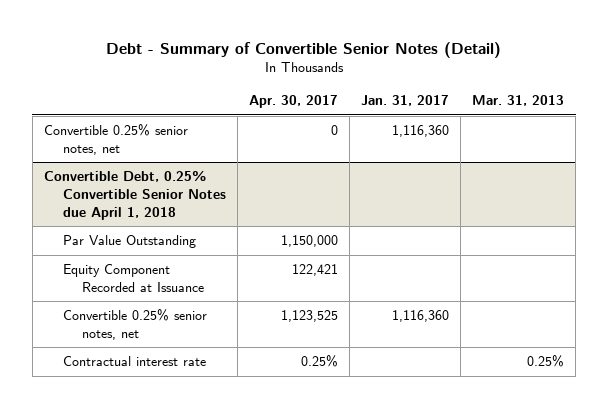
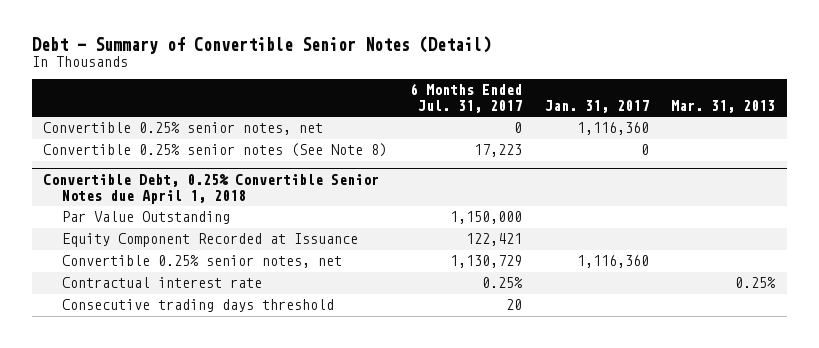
[249,95,339,109] Apr. 30, 2017 -> none
none -> [409,83,522,113] 6 Months Ended Jul. 31, 2017
none -> [43,143,388,158] Convertible 0.25% senior notes (See Note 8)
none -> [62,299,335,313] Consecutive trading days threshold

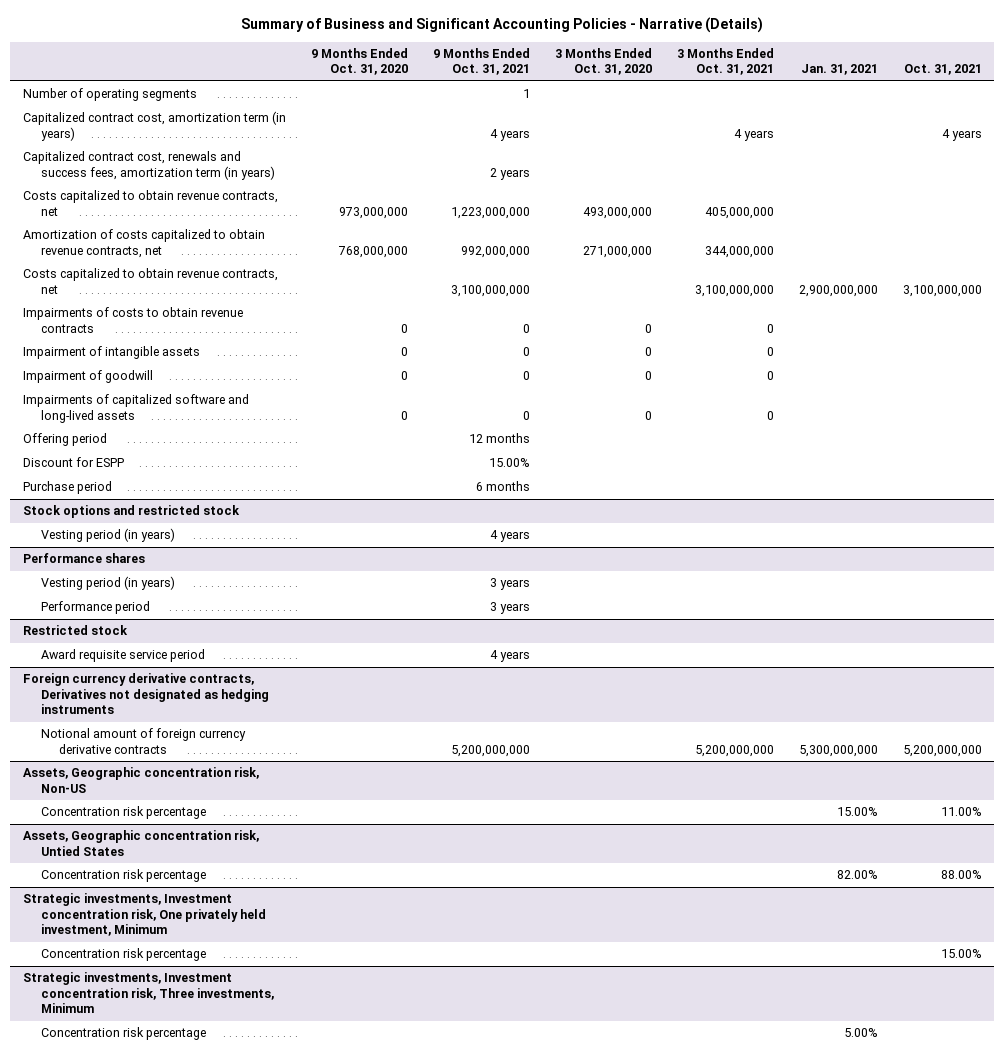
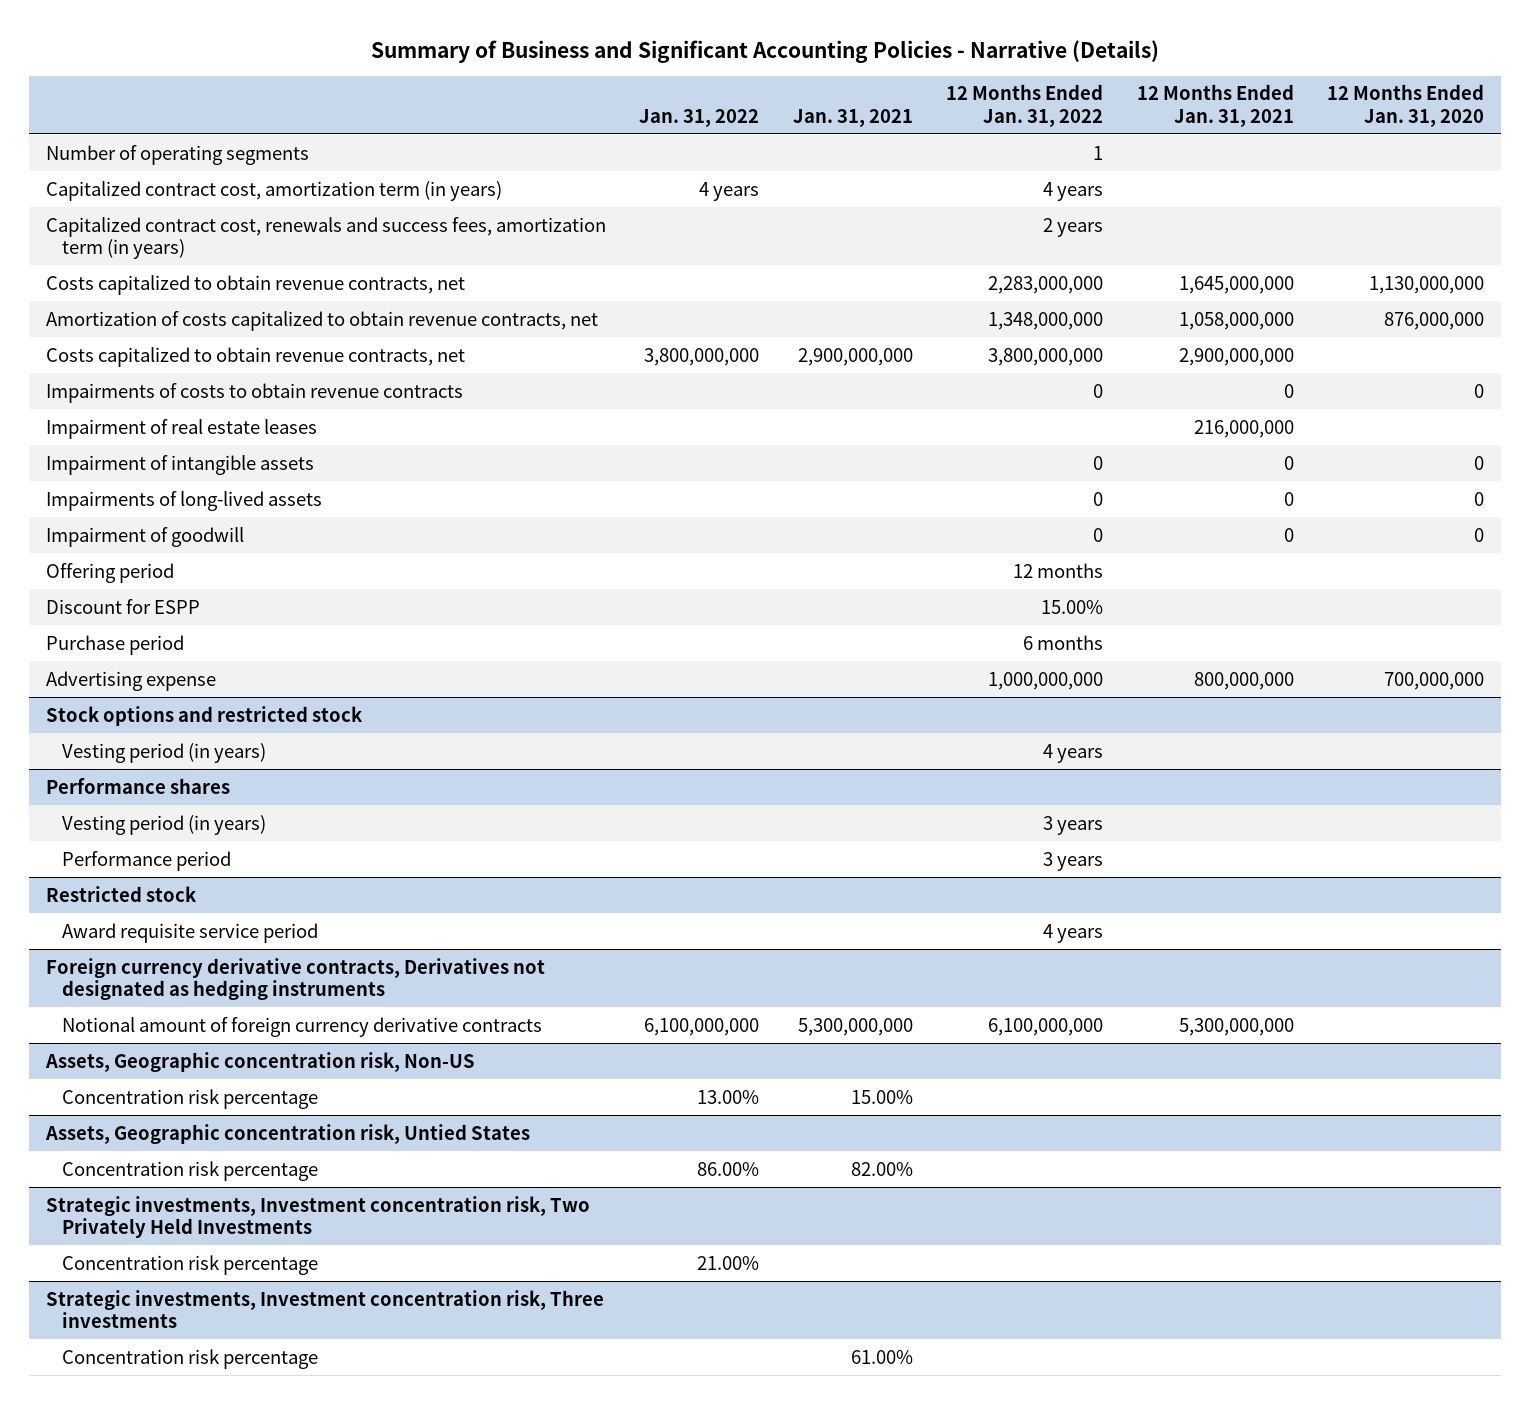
[310,47,408,76] 9 Months Ended Oct. 31, 2020 -> none
[432,47,530,76] 9 Months Ended Oct. 31, 2021 -> none
[554,47,652,76] 3 Months Ended Oct. 31, 2020 -> none
[676,47,774,76] 3 Months Ended Oct. 31, 2021 -> none
[903,64,982,76] Oct. 31, 2021 -> none
none -> [639,108,760,127] Jan. 31, 2022
none -> [946,84,1104,127] 12 Months Ended Jan. 31, 2022
none -> [1136,84,1294,127] 12 Months Ended Jan. 31, 2021
none -> [1327,84,1485,127] 12 Months Ended Jan. 31, 2020
none -> [45,418,317,439] Impairment of real estate leases
none -> [45,490,322,511] Impairments of long-lived assets
[22,394,249,423] Impairments of capitalized software and long-lived assets -> none
none -> [45,670,216,691] Advertising expense
[22,893,266,937] Strategic investments, Investment concentration risk, One privately held investment, Minimum -> [45,1195,590,1238] Strategic investments, Investment concentration risk, Two Privately Held Investments
[22,972,274,1014] Strategic investments, Investment concentration risk, Three investments, Minimum -> [45,1289,604,1328] Strategic investments, Investment concentration risk, Three investments
[843,1028,878,1038] 5.00% -> [850,1349,913,1364] 61.00%

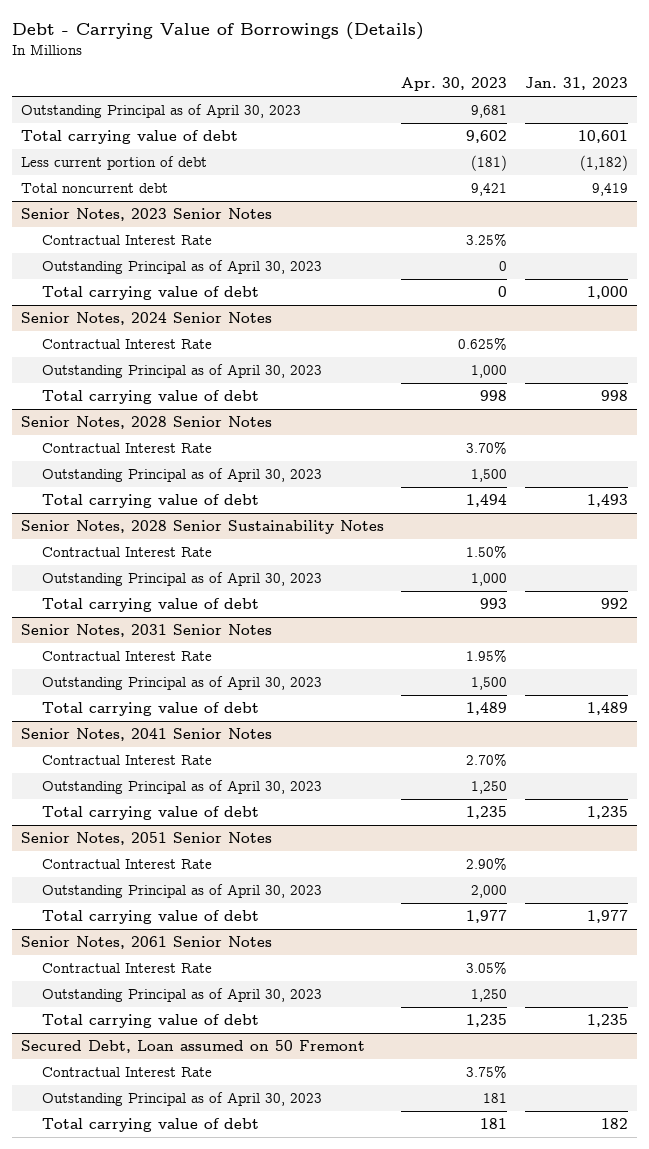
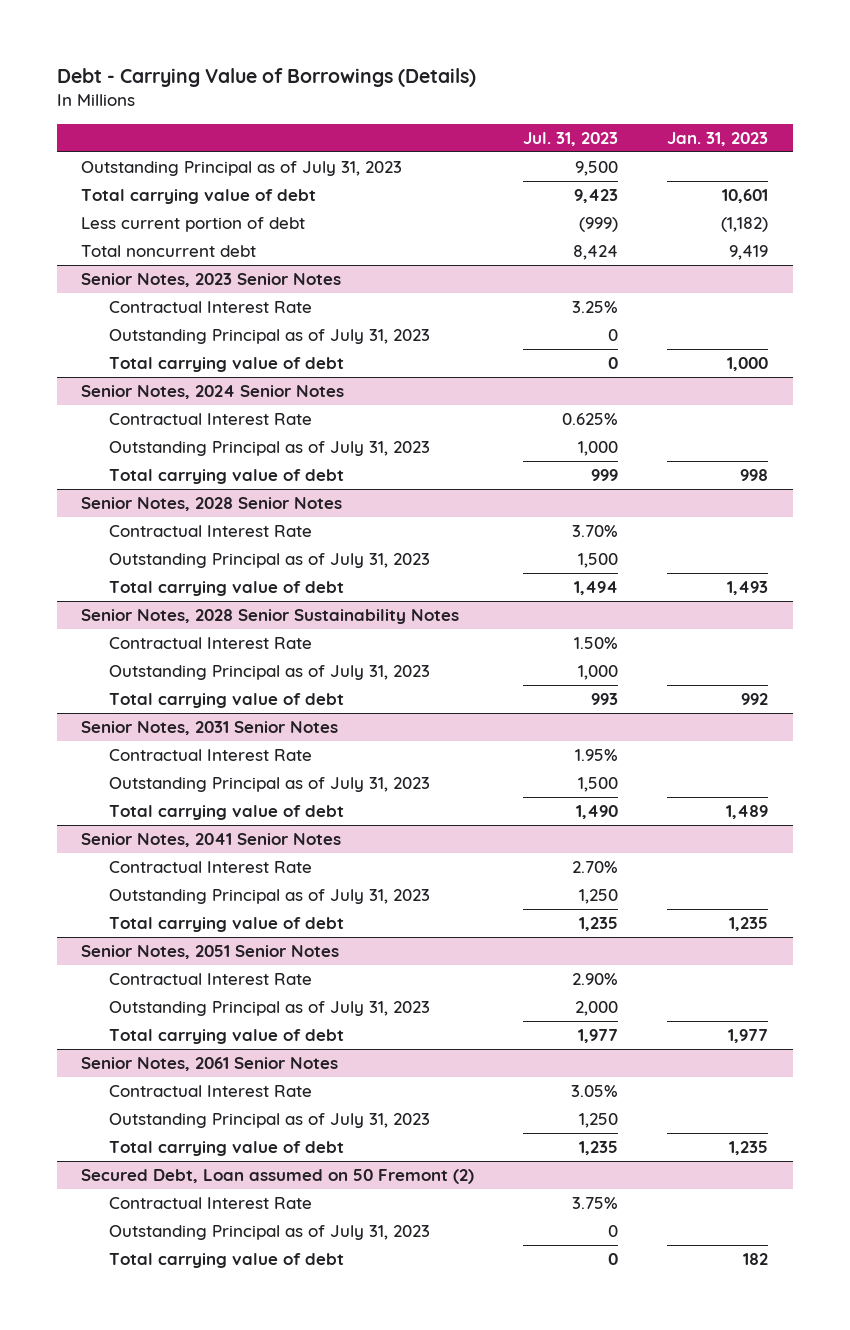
[401,77,508,92] Apr. 30, 2023 -> none
none -> [523,131,619,146] Jul. 31, 2023
[21,104,302,119] Outstanding Principal as of April 30, 2023 -> [81,161,403,177] Outstanding Principal as of July 31, 2023
[41,260,322,275] Outstanding Principal as of April 30, 2023 -> [108,329,430,345] Outstanding Principal as of July 31, 2023
[41,364,322,379] Outstanding Principal as of April 30, 2023 -> [108,441,430,457] Outstanding Principal as of July 31, 2023
[41,468,322,483] Outstanding Principal as of April 30, 2023 -> [108,553,430,569] Outstanding Principal as of July 31, 2023
[41,572,322,587] Outstanding Principal as of April 30, 2023 -> [108,665,430,681] Outstanding Principal as of July 31, 2023
[41,676,322,691] Outstanding Principal as of April 30, 2023 -> [108,777,430,793] Outstanding Principal as of July 31, 2023
[41,780,322,795] Outstanding Principal as of April 30, 2023 -> [108,889,430,905] Outstanding Principal as of July 31, 2023
[41,884,322,899] Outstanding Principal as of April 30, 2023 -> [108,1001,430,1017] Outstanding Principal as of July 31, 2023
[41,988,322,1003] Outstanding Principal as of April 30, 2023 -> [108,1113,430,1129] Outstanding Principal as of July 31, 2023
[21,1040,366,1054] Secured Debt, Loan assumed on 50 Fremont -> [81,1169,475,1185] Secured Debt, Loan assumed on 50 Fremont (2)
[41,1092,322,1107] Outstanding Principal as of April 30, 2023 -> [108,1225,430,1241] Outstanding Principal as of July 31, 2023

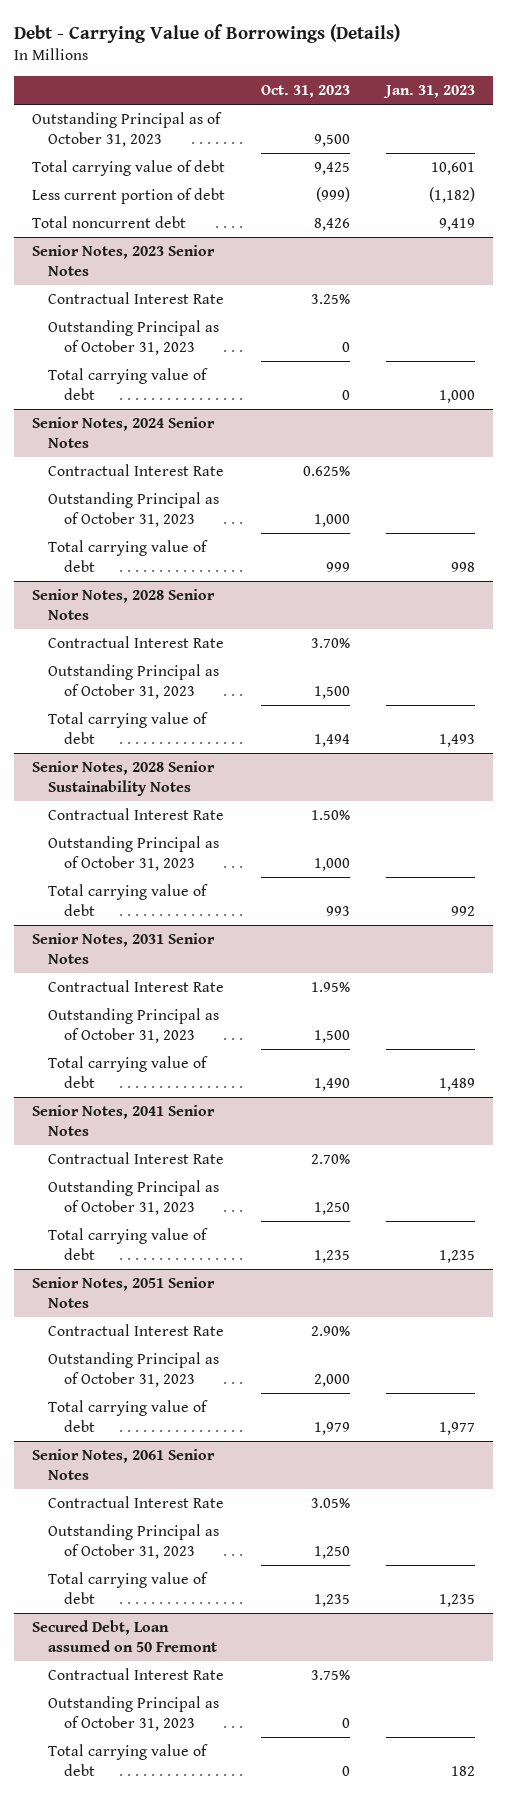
[523,131,619,146] Jul. 31, 2023 -> none
none -> [260,85,350,99] Oct. 31, 2023
[81,161,403,177] Outstanding Principal as of July 31, 2023 -> [31,111,222,147] Outstanding Principal as of October 31, 2023
[108,329,430,345] Outstanding Principal as of July 31, 2023 -> [47,319,219,355] Outstanding Principal as of October 31, 2023
[108,441,430,457] Outstanding Principal as of July 31, 2023 -> [47,491,219,527] Outstanding Principal as of October 31, 2023
[108,553,430,569] Outstanding Principal as of July 31, 2023 -> [47,663,219,699] Outstanding Principal as of October 31, 2023
[108,665,430,681] Outstanding Principal as of July 31, 2023 -> [47,835,219,871] Outstanding Principal as of October 31, 2023
[108,777,430,793] Outstanding Principal as of July 31, 2023 -> [47,1007,219,1043] Outstanding Principal as of October 31, 2023
[108,889,430,905] Outstanding Principal as of July 31, 2023 -> [47,1179,219,1215] Outstanding Principal as of October 31, 2023
[108,1001,430,1017] Outstanding Principal as of July 31, 2023 -> [47,1351,219,1387] Outstanding Principal as of October 31, 2023
[108,1113,430,1129] Outstanding Principal as of July 31, 2023 -> [47,1523,219,1559] Outstanding Principal as of October 31, 2023
[81,1169,475,1185] Secured Debt, Loan assumed on 50 Fremont (2) -> [31,1619,217,1652] Secured Debt, Loan assumed on 50 Fremont
[108,1225,430,1241] Outstanding Principal as of July 31, 2023 -> [47,1695,219,1731] Outstanding Principal as of October 31, 2023

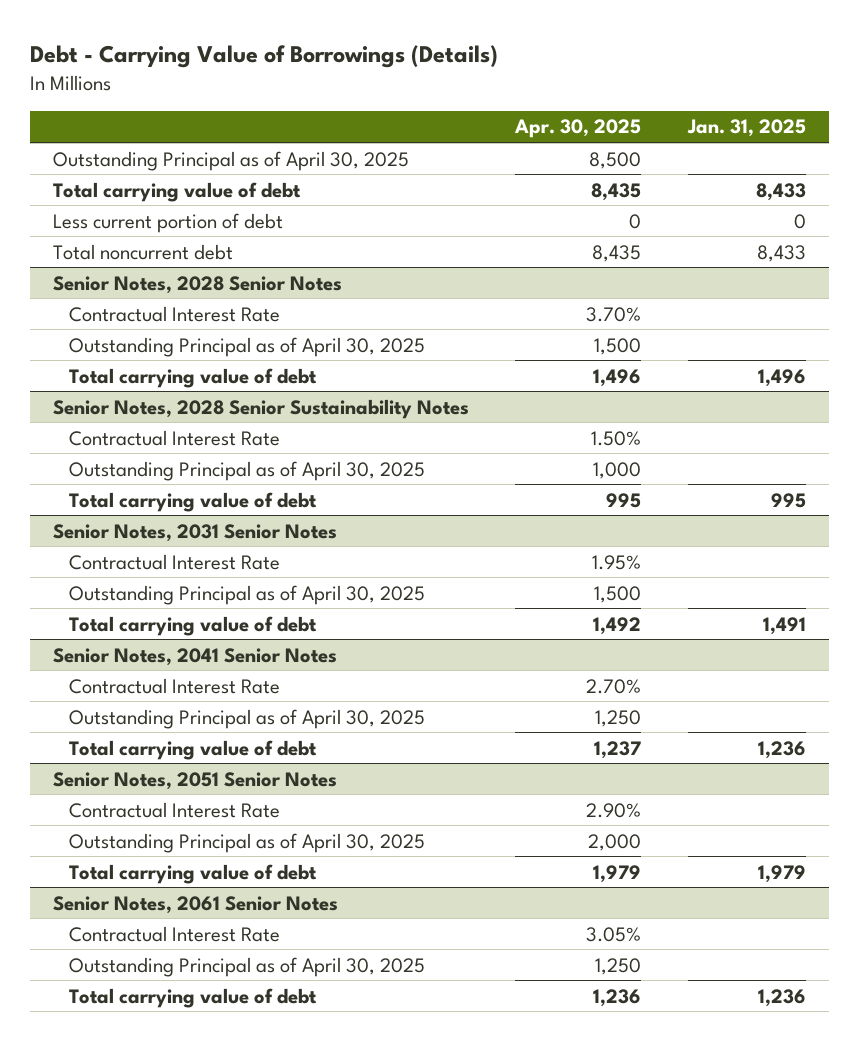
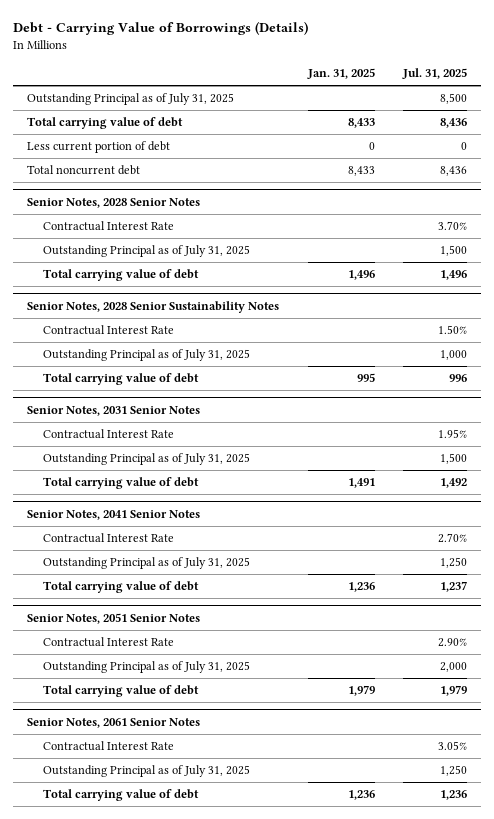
[514,119,642,139] Apr. 30, 2025 -> none
none -> [402,68,468,80] Jul. 31, 2025
[53,150,410,171] Outstanding Principal as of April 30, 2025 -> [27,93,235,106] Outstanding Principal as of July 31, 2025
[68,336,425,357] Outstanding Principal as of April 30, 2025 -> [42,245,250,258] Outstanding Principal as of July 31, 2025
[68,460,425,481] Outstanding Principal as of April 30, 2025 -> [42,349,250,362] Outstanding Principal as of July 31, 2025
[68,584,425,605] Outstanding Principal as of April 30, 2025 -> [42,453,250,466] Outstanding Principal as of July 31, 2025
[68,708,425,729] Outstanding Principal as of April 30, 2025 -> [42,557,250,570] Outstanding Principal as of July 31, 2025
[68,832,425,853] Outstanding Principal as of April 30, 2025 -> [42,661,250,674] Outstanding Principal as of July 31, 2025
[68,956,425,977] Outstanding Principal as of April 30, 2025 -> [42,765,250,778] Outstanding Principal as of July 31, 2025

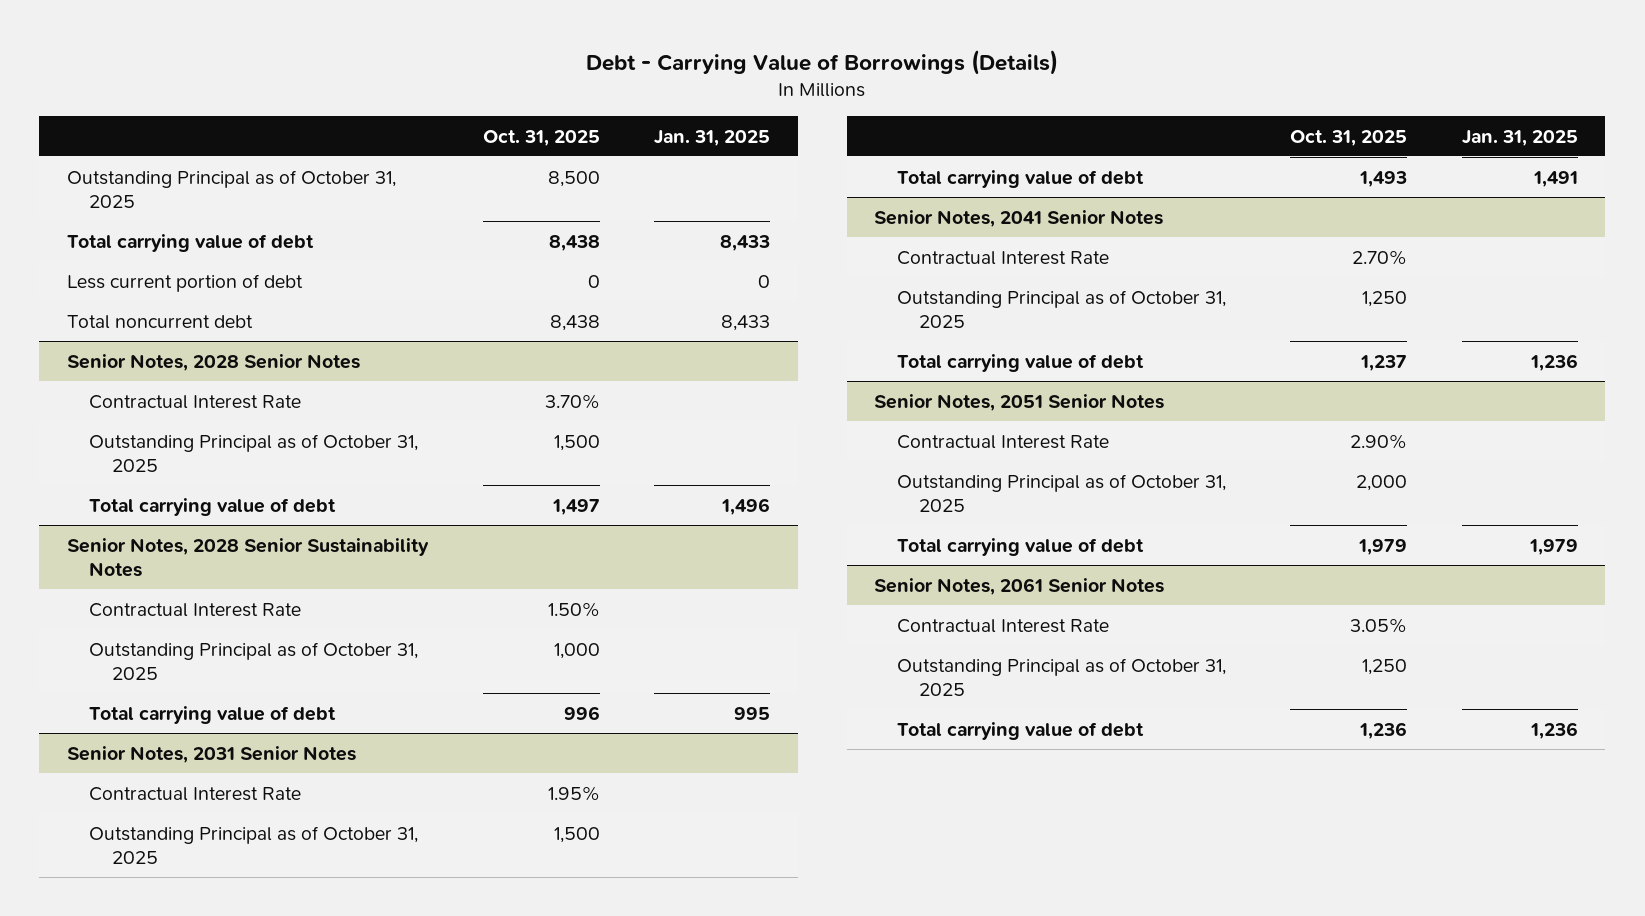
[402,68,468,80] Jul. 31, 2025 -> none
none -> [482,129,600,146] Oct. 31, 2025
[27,93,235,106] Outstanding Principal as of July 31, 2025 -> [66,169,396,208] Outstanding Principal as of October 31, 2025
[42,245,250,258] Outstanding Principal as of July 31, 2025 -> [89,433,419,472] Outstanding Principal as of October 31, 2025
[42,349,250,362] Outstanding Principal as of July 31, 2025 -> [89,641,419,680] Outstanding Principal as of October 31, 2025
[42,453,250,466] Outstanding Principal as of July 31, 2025 -> [89,825,419,864] Outstanding Principal as of October 31, 2025
[42,557,250,570] Outstanding Principal as of July 31, 2025 -> [896,289,1226,328] Outstanding Principal as of October 31, 2025
[42,661,250,674] Outstanding Principal as of July 31, 2025 -> [896,473,1226,512] Outstanding Principal as of October 31, 2025
[42,765,250,778] Outstanding Principal as of July 31, 2025 -> [896,657,1226,696] Outstanding Principal as of October 31, 2025

